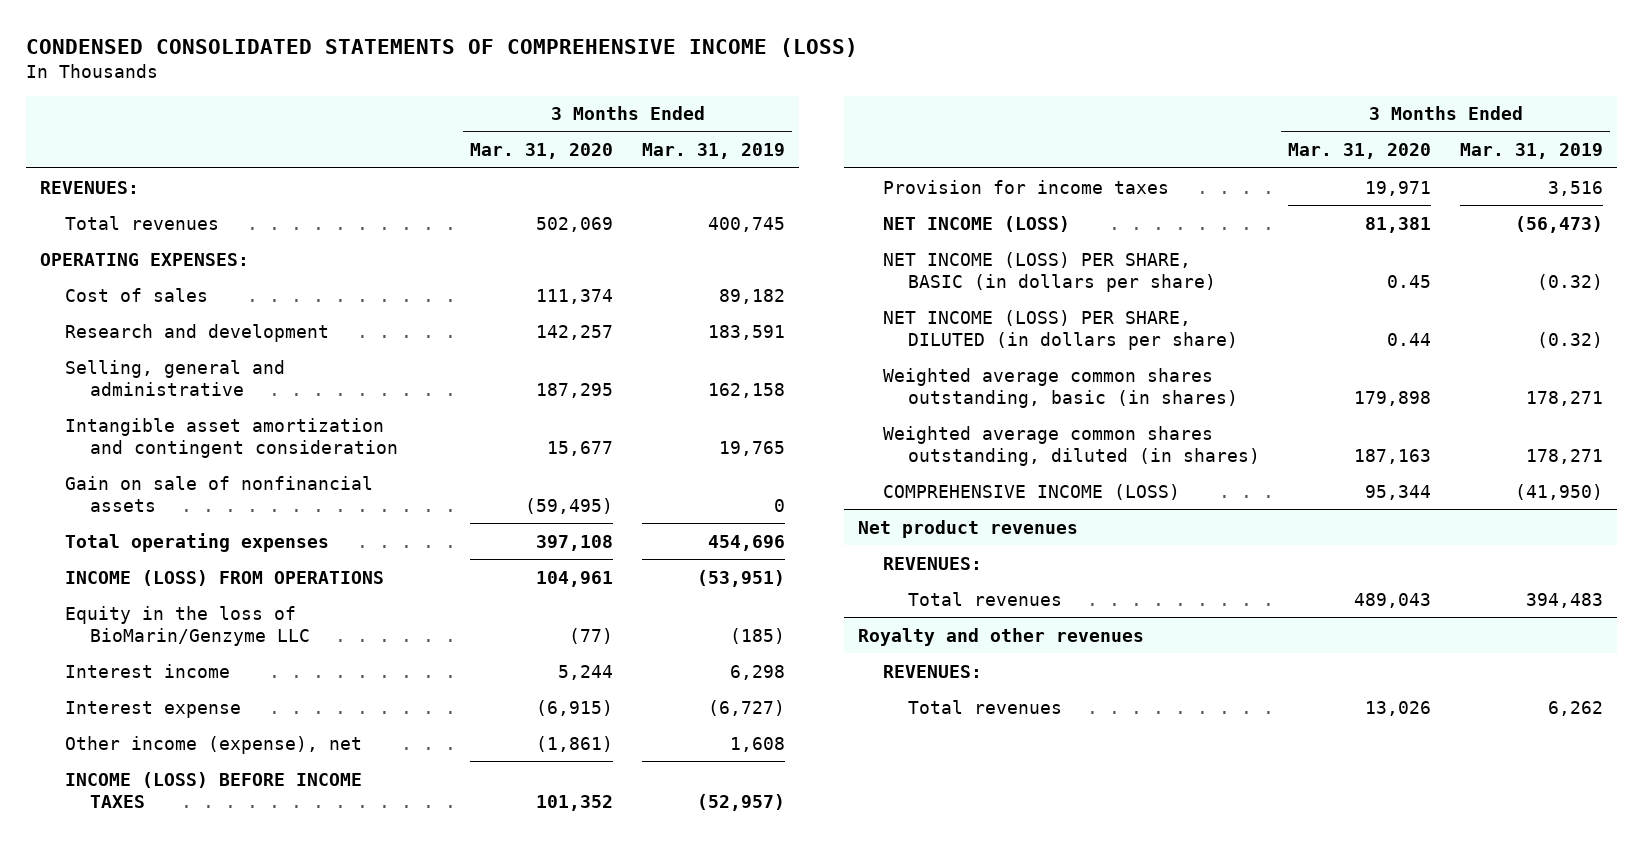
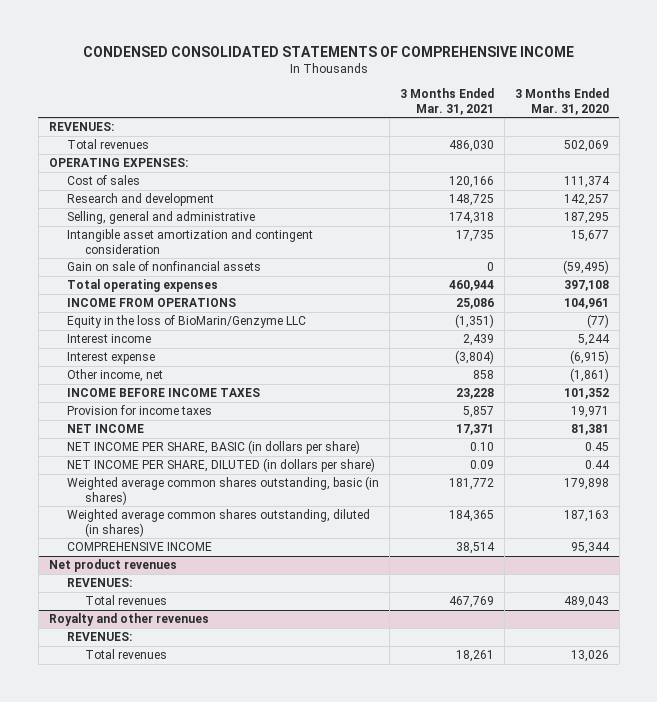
[25,37,858,57] CONDENSED CONSOLIDATED STATEMENTS OF COMPREHENSIVE INCOME (LOSS) -> [82,45,574,57] CONDENSED CONSOLIDATED STATEMENTS OF COMPREHENSIVE INCOME
[641,143,785,160] Mar. 31, 2019 -> none
none -> [399,88,494,115] 3 Months Ended Mar. 31, 2021
[64,569,384,586] INCOME (LOSS) FROM OPERATIONS -> [66,298,236,308] INCOME FROM OPERATIONS
[64,735,362,754] Other income (expense), net -> [66,369,163,383] Other income, net
[64,771,362,808] INCOME (LOSS) BEFORE INCOME TAXES -> [66,388,260,398] INCOME BEFORE INCOME TAXES
[882,215,1070,232] NET INCOME (LOSS) -> [66,424,144,434] NET INCOME
[882,251,1217,292] NET INCOME (LOSS) PER SHARE, BASIC (in dollars per share) -> [66,440,360,455] NET INCOME PER SHARE, BASIC (in dollars per share)
[882,309,1239,350] NET INCOME (LOSS) PER SHARE, DILUTED (in dollars per share) -> [66,458,375,473] NET INCOME PER SHARE, DILUTED (in dollars per share)
[882,483,1180,500] COMPREHENSIVE INCOME (LOSS) -> [66,542,212,552] COMPREHENSIVE INCOME

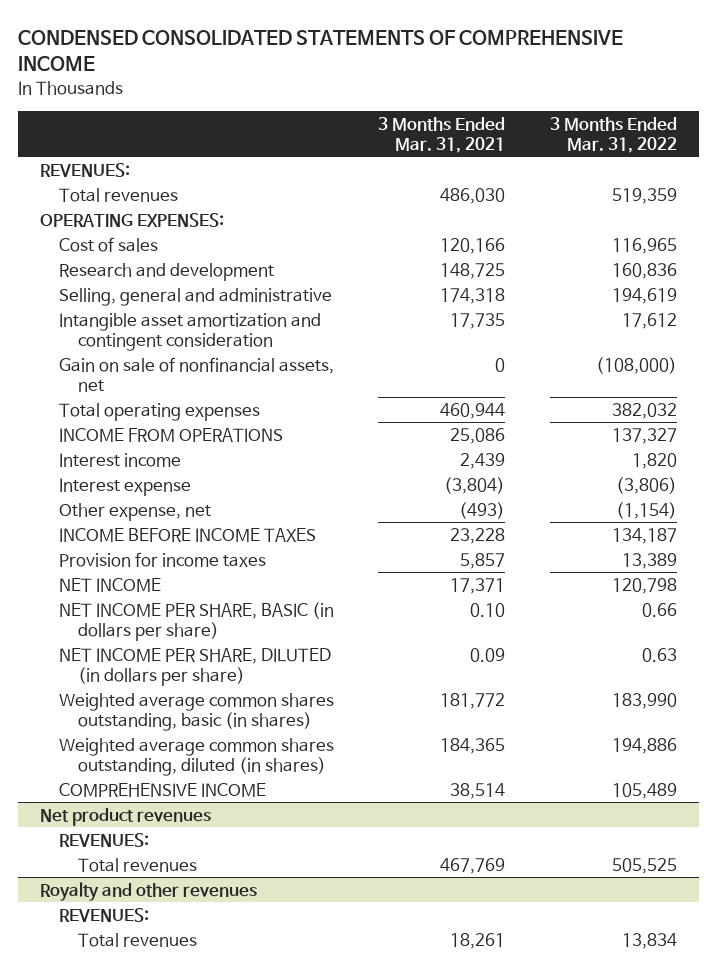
[514,88,609,115] 3 Months Ended Mar. 31, 2020 -> none
none -> [549,116,677,153] 3 Months Ended Mar. 31, 2022
[66,261,261,272] Gain on sale of nonfinancial assets -> [59,356,335,392] Gain on sale of nonfinancial assets, net
[66,315,306,329] Equity in the loss of BioMarin/Genzyme LLC -> none
[66,369,163,383] Other income, net -> [59,502,212,521] Other expense, net
[472,370,494,380] 858 -> [459,501,506,519] (493)

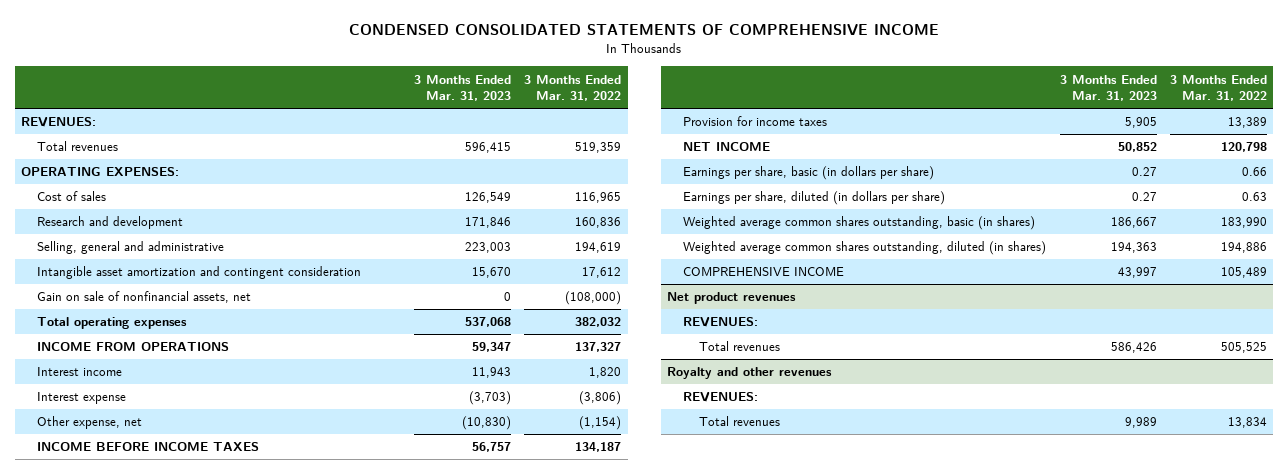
[378,116,506,153] 3 Months Ended Mar. 31, 2021 -> none
none -> [413,74,511,102] 3 Months Ended Mar. 31, 2023
[59,601,335,641] NET INCOME PER SHARE, BASIC (in dollars per share) -> [683,166,935,181] Earnings per share, basic (in dollars per share)
[59,647,332,686] NET INCOME PER SHARE, DILUTED (in dollars per share) -> [683,191,946,206] Earnings per share, diluted (in dollars per share)

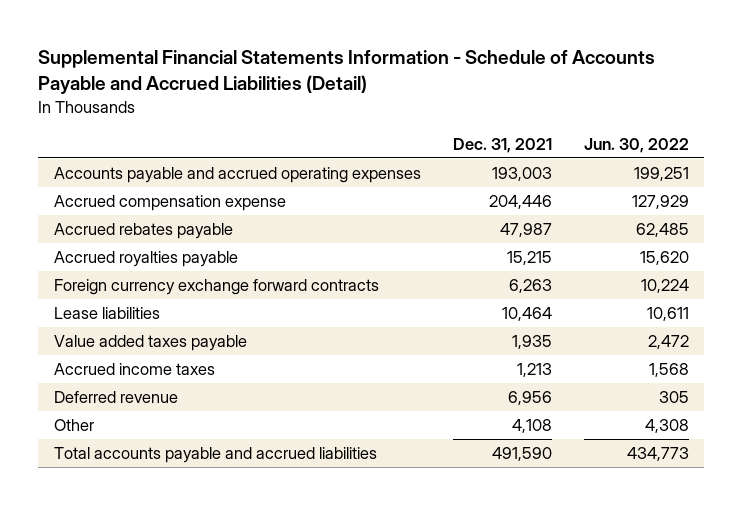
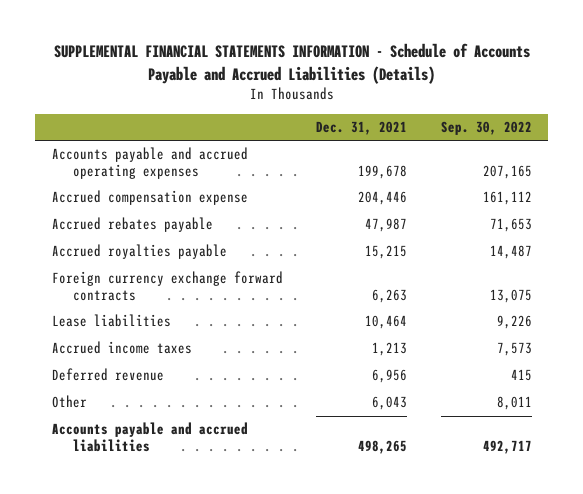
[38,50,656,94] Supplemental Financial Statements Information - Schedule of Accounts Payable and Accrued Liabilities (Detail) -> [53,43,530,84] SUPPLEMENTAL FINANCIAL STATEMENTS INFORMATION - Schedule of Accounts Payable and Accrued Liabilities (Details)
[583,137,689,153] Jun. 30, 2022 -> none
none -> [440,121,532,136] Sep. 30, 2022
[491,167,552,182] 193,003 -> [358,165,408,180] 199,678
[53,335,247,352] Value added taxes payable -> none
[511,419,552,434] 4,108 -> [372,396,408,411] 6,043
[53,447,377,464] Total accounts payable and accrued liabilities -> [51,422,248,453] Accounts payable and accrued liabilities
[491,447,552,462] 491,590 -> [358,440,408,455] 498,265

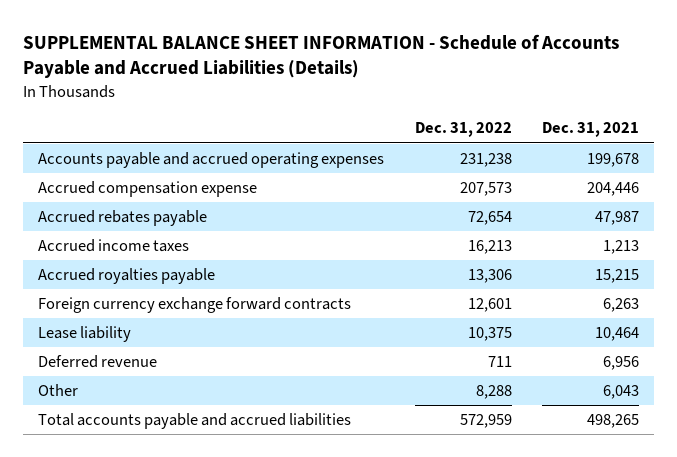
[53,43,530,84] SUPPLEMENTAL FINANCIAL STATEMENTS INFORMATION - Schedule of Accounts Payable and Accrued Liabilities (Details) -> [23,33,620,79] SUPPLEMENTAL BALANCE SHEET INFORMATION - Schedule of Accounts Payable and Accrued Liabilities (Details)
[440,121,532,136] Sep. 30, 2022 -> none
none -> [414,122,512,138] Dec. 31, 2022
[51,341,192,355] Accrued income taxes -> [38,239,190,253] Accrued income taxes
[51,314,171,328] Lease liabilities -> [38,326,132,343] Lease liability
[51,422,248,453] Accounts payable and accrued liabilities -> [38,413,352,430] Total accounts payable and accrued liabilities

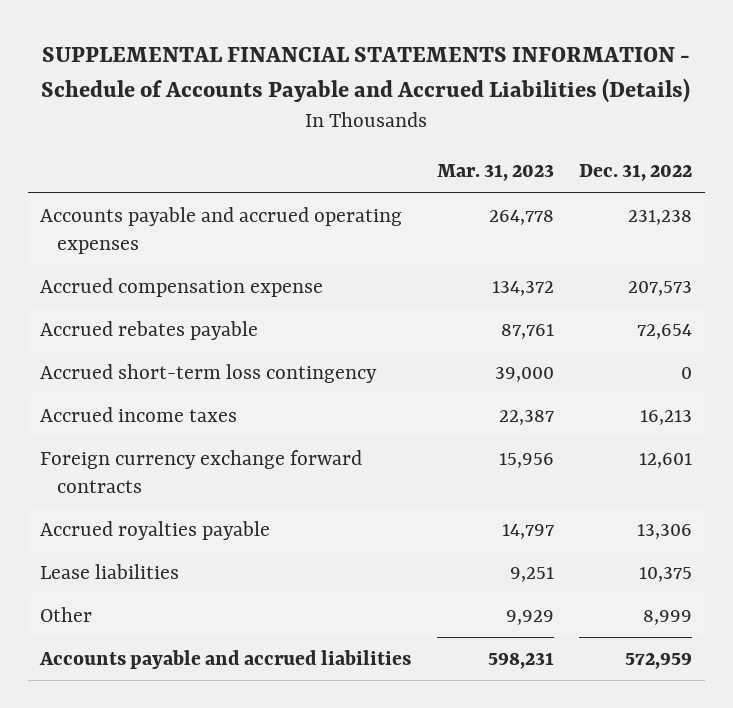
[23,33,620,79] SUPPLEMENTAL BALANCE SHEET INFORMATION - Schedule of Accounts Payable and Accrued Liabilities (Details) -> [41,47,691,103] SUPPLEMENTAL FINANCIAL STATEMENTS INFORMATION - Schedule of Accounts Payable and Accrued Liabilities (Details)
[542,122,640,138] Dec. 31, 2021 -> none
none -> [436,164,554,182] Mar. 31, 2023
none -> [40,364,378,384] Accrued short-term loss contingency
[38,355,158,369] Deferred revenue -> none
[38,268,216,285] Accrued royalties payable -> [40,521,271,541] Accrued royalties payable
[38,326,132,343] Lease liability -> [40,564,180,580] Lease liabilities
[475,385,512,400] 8,288 -> [643,610,693,626] 8,999
[38,413,352,430] Total accounts payable and accrued liabilities -> [39,650,412,670] Accounts payable and accrued liabilities

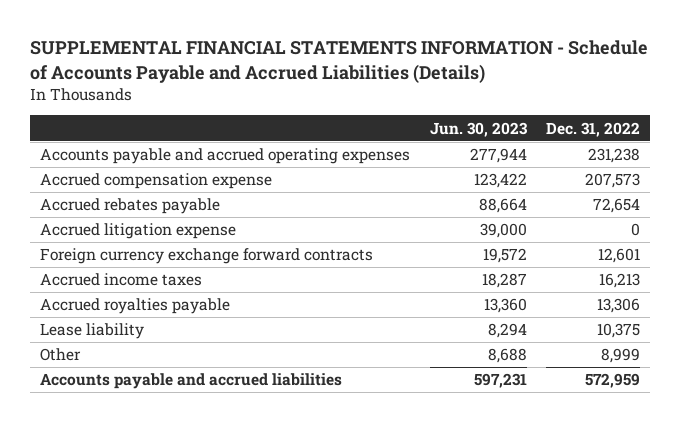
[436,164,554,182] Mar. 31, 2023 -> none
none -> [429,121,528,137] Jun. 30, 2023
[40,364,378,384] Accrued short-term loss contingency -> none
none -> [40,223,237,240] Accrued litigation expense
[40,407,238,423] Accrued income taxes -> [40,273,203,287] Accrued income taxes
[40,564,180,580] Lease liabilities -> [40,323,145,340] Lease liability

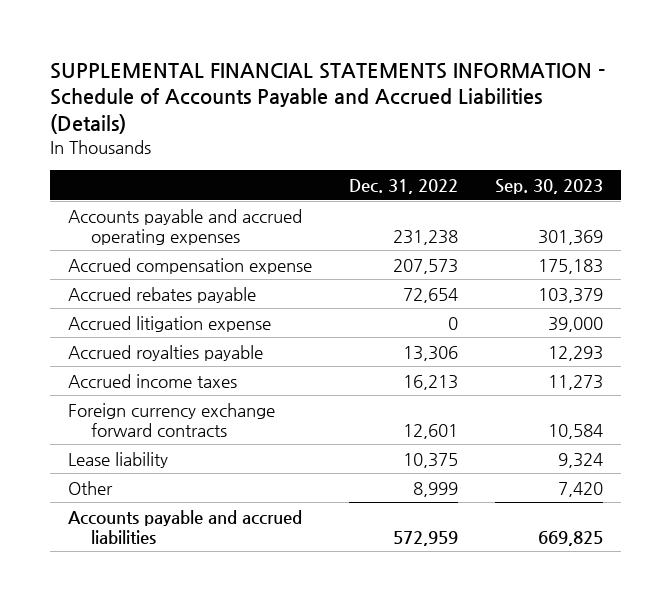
[429,121,528,137] Jun. 30, 2023 -> none
none -> [494,179,603,195] Sep. 30, 2023
[40,273,203,287] Accrued income taxes -> [68,373,238,388] Accrued income taxes
[40,248,374,265] Foreign currency exchange forward contracts -> [68,402,276,437] Foreign currency exchange forward contracts

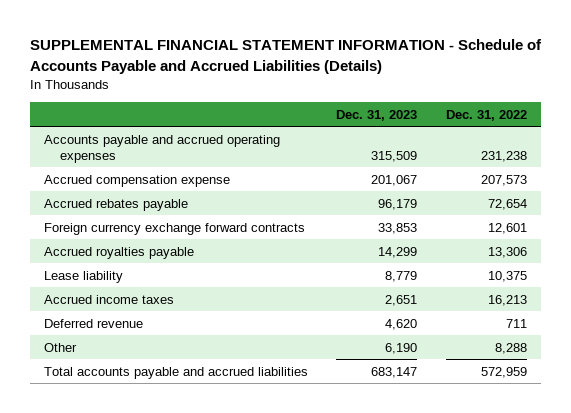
[49,62,605,134] SUPPLEMENTAL FINANCIAL STATEMENTS INFORMATION - Schedule of Accounts Payable and Accrued Liabilities (Details) -> [29,39,542,74] SUPPLEMENTAL FINANCIAL STATEMENT INFORMATION - Schedule of Accounts Payable and Accrued Liabilities (Details)
[494,179,603,195] Sep. 30, 2023 -> none
none -> [336,109,418,121] Dec. 31, 2023
[68,315,272,332] Accrued litigation expense -> none
[68,344,264,361] Accrued royalties payable -> [44,246,195,259] Accrued royalties payable
[68,373,238,388] Accrued income taxes -> [44,294,175,304] Accrued income taxes
none -> [44,318,144,328] Deferred revenue
[413,481,459,497] 8,999 -> [494,342,527,354] 8,288
[68,509,303,544] Accounts payable and accrued liabilities -> [44,366,309,379] Total accounts payable and accrued liabilities

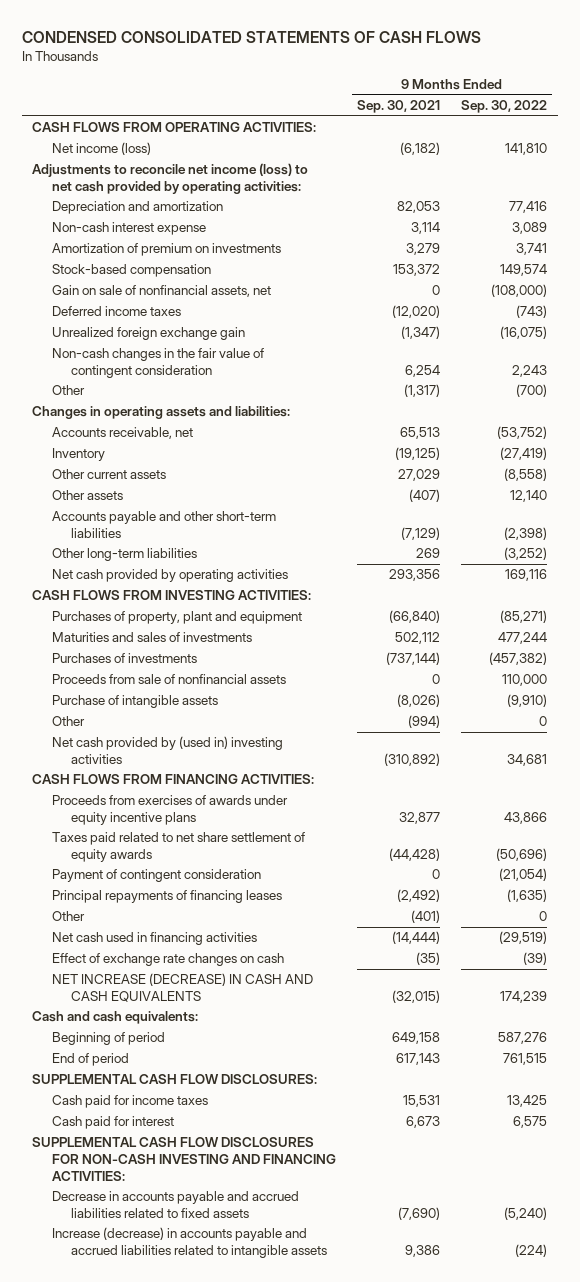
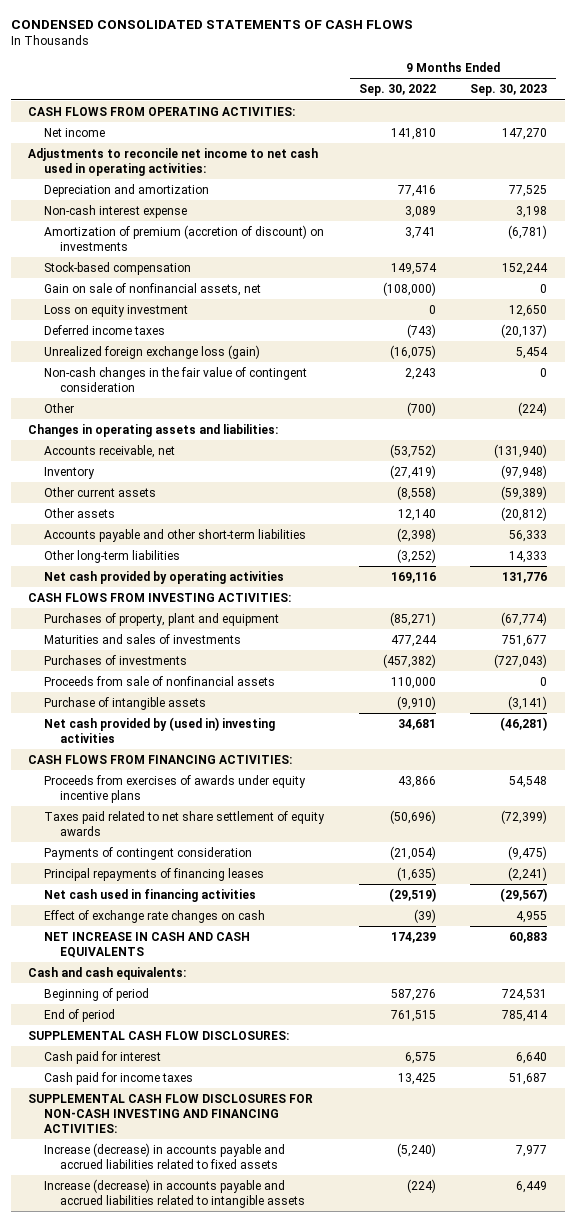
[356,100,440,114] Sep. 30, 2021 -> none
none -> [470,84,548,97] Sep. 30, 2023
[51,142,151,156] Net income (loss) -> [44,127,106,137] Net income
[32,163,309,194] Adjustments to reconcile net income (loss) to net cash provided by operating activities: -> [27,147,318,176] Adjustments to reconcile net income to net cash used in operating activities:
[51,243,281,257] Amortization of premium on investments -> [44,224,325,251] Amortization of premium (accretion of discount) on investments
none -> [44,304,189,317] Loss on equity investment
[51,327,245,341] Unrealized foreign exchange gain -> [44,344,261,359] Unrealized foreign exchange loss (gain)
[51,716,85,727] Other -> none
[51,869,261,883] Payment of contingent consideration -> [44,846,253,860] Payments of contingent consideration
[51,911,85,922] Other -> none
[51,973,313,1002] NET INCREASE (DECREASE) IN CASH AND CASH EQUIVALENTS -> [44,931,251,958] NET INCREASE IN CASH AND CASH EQUIVALENTS
[51,1095,208,1109] Cash paid for income taxes -> [44,1071,194,1085] Cash paid for income taxes
[51,1191,299,1218] Decrease in accounts payable and accrued liabilities related to fixed assets -> [44,1142,286,1169] Increase (decrease) in accounts payable and accrued liabilities related to fixed assets

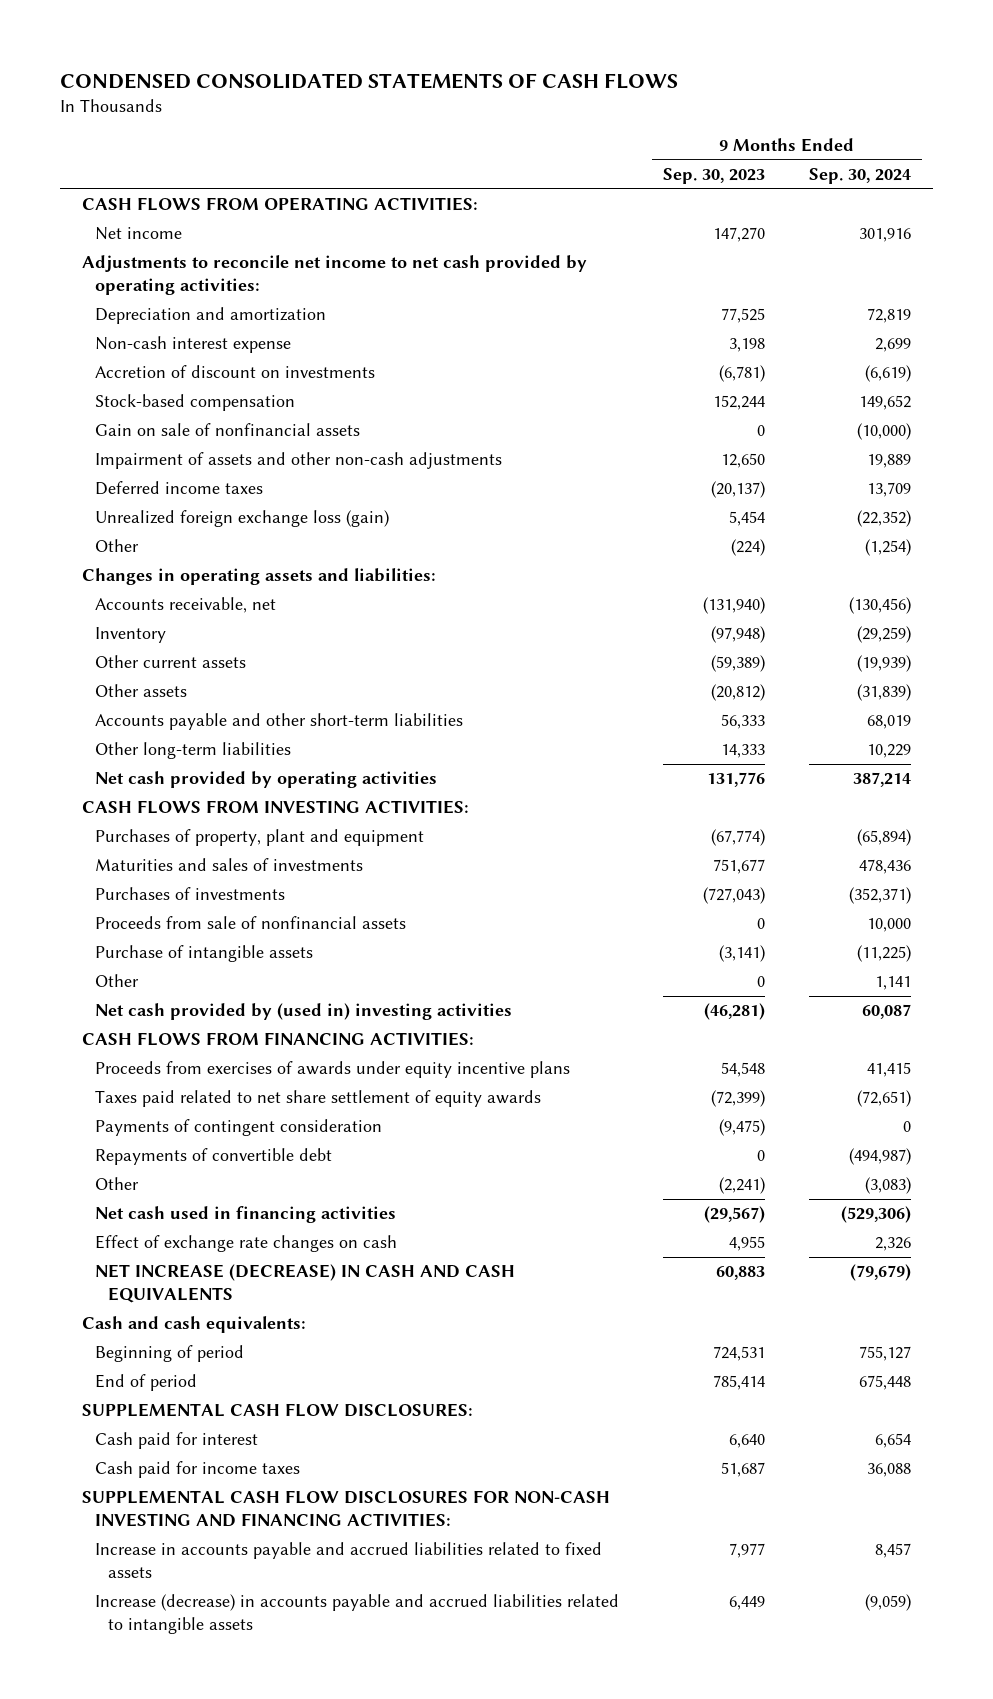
[358,84,436,97] Sep. 30, 2022 -> none
none -> [809,168,912,185] Sep. 30, 2024
[27,147,318,176] Adjustments to reconcile net income to net cash used in operating activities: -> [81,255,587,296] Adjustments to reconcile net income to net cash provided by operating activities:
[44,224,325,251] Amortization of premium (accretion of discount) on investments -> [94,365,375,379] Accretion of discount on investments
[44,282,262,296] Gain on sale of nonfinancial assets, net -> [94,423,360,437] Gain on sale of nonfinancial assets
[44,304,189,317] Loss on equity investment -> [94,452,502,470] Impairment of assets and other non-cash adjustments
[44,366,308,392] Non-cash changes in the fair value of contingent consideration -> none
none -> [94,974,139,988] Other
none -> [94,1148,332,1166] Repayments of convertible debt
[44,867,265,881] Principal repayments of financing leases -> [94,1177,139,1191] Other
[44,931,251,958] NET INCREASE IN CASH AND CASH EQUIVALENTS -> [94,1264,515,1304] NET INCREASE (DECREASE) IN CASH AND CASH EQUIVALENTS
[44,1142,286,1169] Increase (decrease) in accounts payable and accrued liabilities related to fixed assets -> [94,1542,602,1579] Increase in accounts payable and accrued liabilities related to fixed assets

